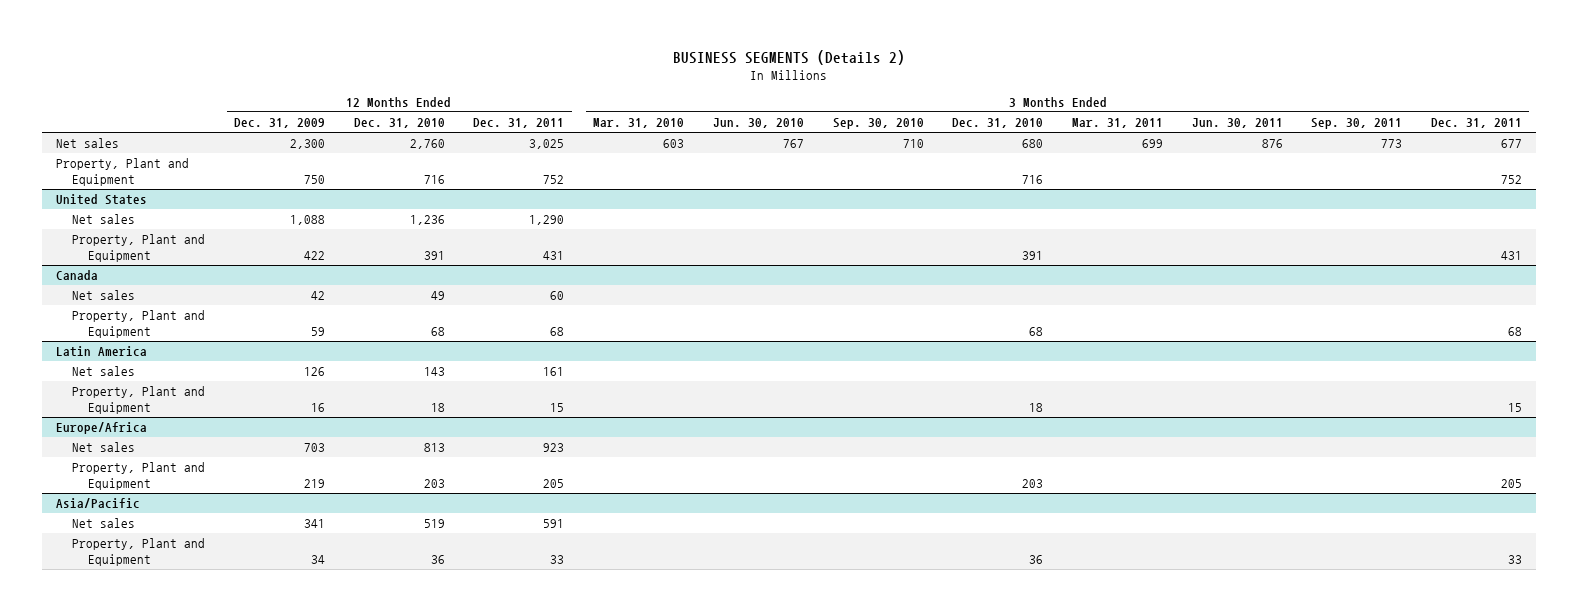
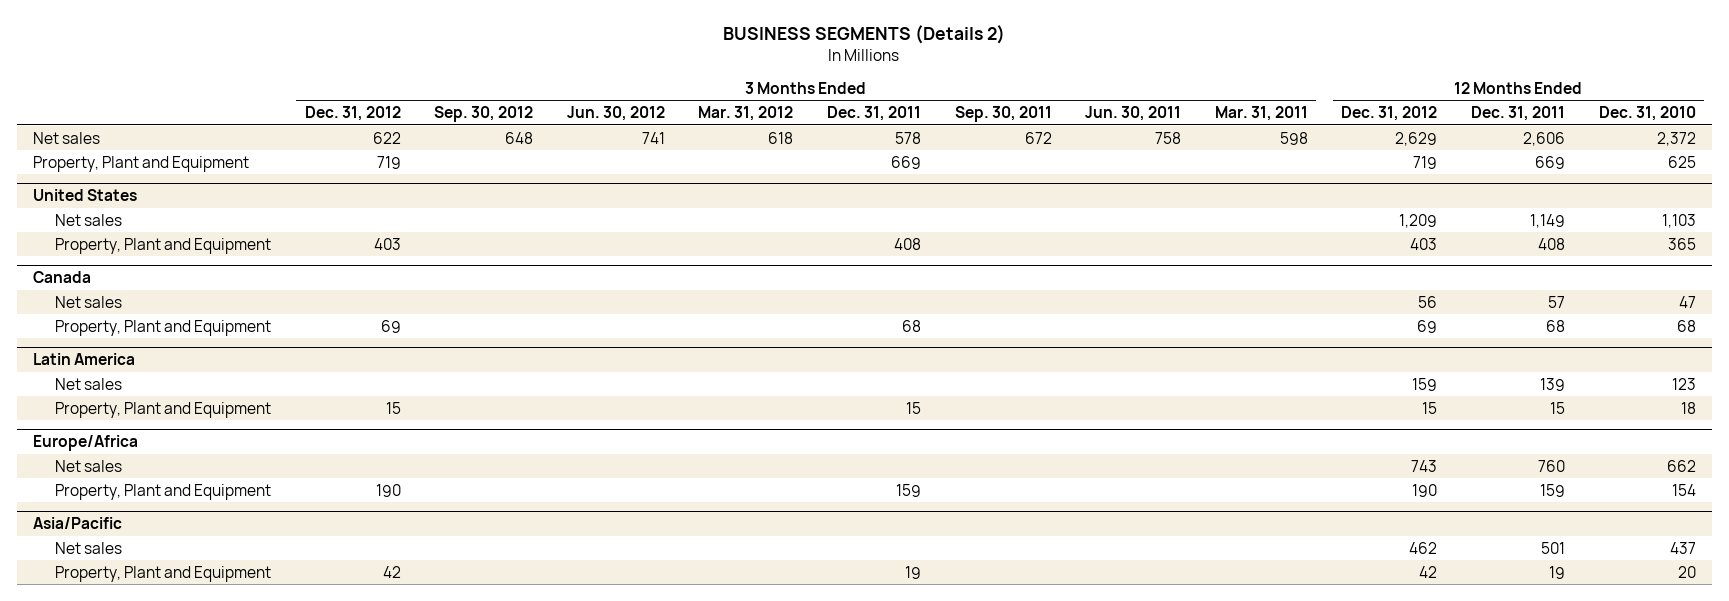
[234,118,326,129] Dec. 31, 2009 -> none
[593,118,685,129] Mar. 31, 2010 -> none
[712,118,804,129] Jun. 30, 2010 -> none
[832,118,924,130] Sep. 30, 2010 -> none
[952,118,1044,129] Dec. 31, 2010 -> none
none -> [304,106,401,122] Dec. 31, 2012
none -> [434,106,534,123] Sep. 30, 2012
none -> [566,106,665,122] Jun. 30, 2012
none -> [698,106,794,122] Mar. 31, 2012
none -> [1341,106,1438,122] Dec. 31, 2012
[409,139,445,150] 2,760 -> [1656,131,1696,146] 2,372
[529,139,565,150] 3,025 -> [1522,131,1565,146] 2,606
[1141,139,1163,149] 699 -> [1279,131,1308,145] 598
[1261,139,1283,149] 876 -> [1155,131,1182,144] 758
[1381,139,1403,149] 773 -> [1024,131,1052,144] 672
[1501,139,1523,149] 677 -> [895,131,922,144] 578
[423,174,445,184] 716 -> [1667,155,1696,168] 625
[543,174,565,184] 752 -> [1534,155,1565,169] 669
[1501,174,1523,184] 752 -> [891,155,922,169] 669
[409,215,445,226] 1,236 -> [1661,213,1696,228] 1,103
[529,215,565,226] 1,290 -> [1529,213,1565,228] 1,149
[423,250,445,260] 391 -> [1667,237,1696,250] 365
[543,250,565,260] 431 -> [1537,237,1565,250] 408
[1501,250,1523,260] 431 -> [894,237,922,250] 408
[430,291,445,301] 49 -> [1678,295,1696,308] 47
[550,291,565,301] 60 -> [1547,295,1565,308] 57
[423,367,445,377] 143 -> [1671,377,1696,390] 123
[543,367,565,377] 161 -> [1539,377,1565,391] 139
[423,443,445,453] 813 -> [1666,459,1696,472] 662
[543,443,565,453] 923 -> [1537,459,1565,472] 760
[423,478,445,488] 203 -> [1671,483,1696,496] 154
[543,478,565,488] 205 -> [1539,483,1565,497] 159
[1501,478,1523,488] 205 -> [896,483,922,497] 159
[423,519,445,529] 519 -> [1669,541,1696,554] 437
[543,519,565,529] 591 -> [1540,541,1565,554] 501
[430,554,445,564] 36 -> [1677,565,1696,578] 20
[550,554,565,564] 33 -> [1548,565,1565,579] 19
[1508,554,1523,564] 33 -> [905,565,922,579] 19

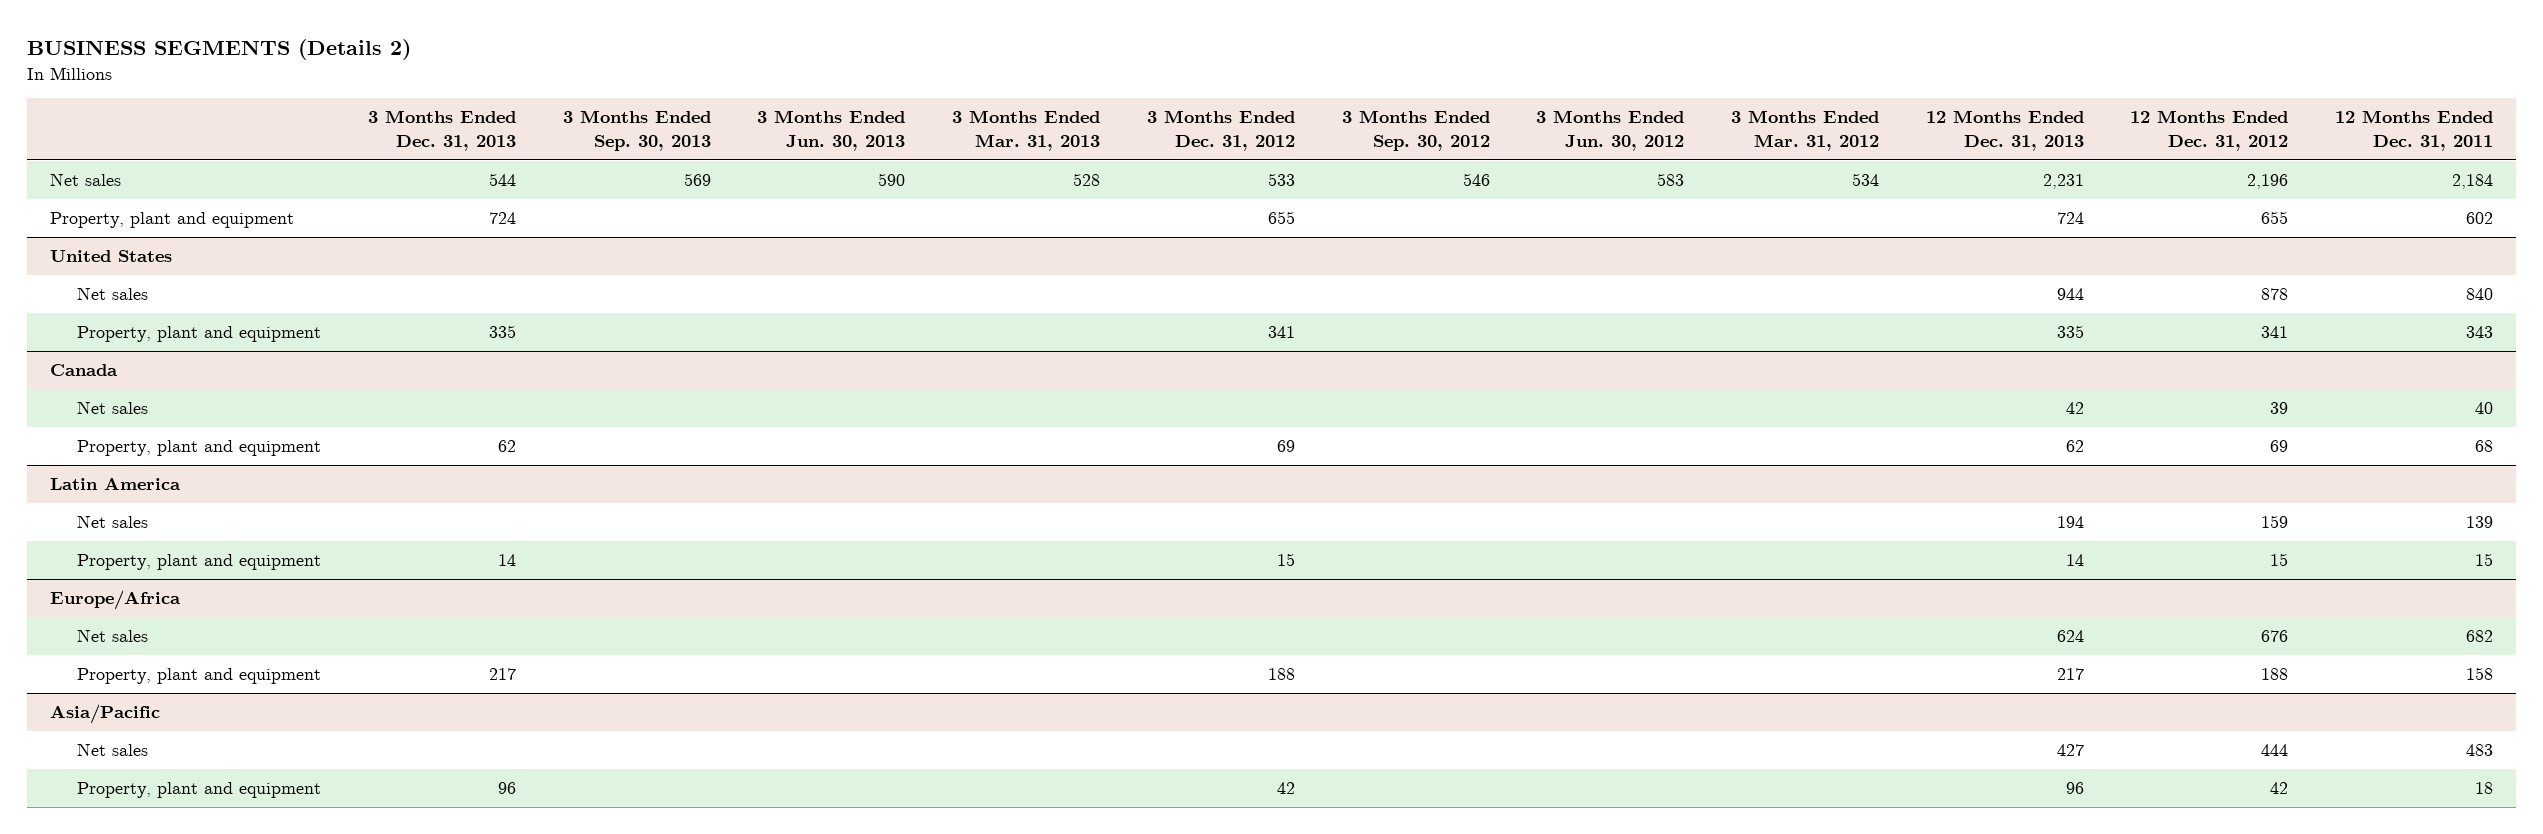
[827,106,922,122] Dec. 31, 2011 -> none
[954,106,1052,123] Sep. 30, 2011 -> none
[1085,106,1182,122] Jun. 30, 2011 -> none
[1214,106,1308,122] Mar. 31, 2011 -> none
[1598,106,1696,122] Dec. 31, 2010 -> none
none -> [368,110,517,151] 3 Months Ended Dec. 31, 2013
none -> [562,110,711,151] 3 Months Ended Sep. 30, 2013
none -> [757,110,906,151] 3 Months Ended Jun. 30, 2013
none -> [952,110,1101,151] 3 Months Ended Mar. 31, 2013
none -> [1925,110,2084,151] 12 Months Ended Dec. 31, 2013
[372,131,401,144] 622 -> [1267,173,1295,187] 533
[505,131,534,144] 648 -> [1462,173,1490,187] 546
[641,131,665,144] 741 -> [1657,173,1685,187] 583
[768,131,794,144] 618 -> [1851,173,1879,187] 534
[1395,131,1438,146] 2,629 -> [2247,174,2289,190] 2,196
[1522,131,1565,146] 2,606 -> [2452,174,2494,190] 2,184
[33,155,250,172] Property, Plant and Equipment -> [50,212,295,229] Property, plant and equipment
[376,155,401,169] 719 -> [1267,211,1295,225] 655
[1413,155,1438,169] 719 -> [2261,211,2289,225] 655
[1534,155,1565,169] 669 -> [2466,212,2494,225] 602
[1399,213,1438,228] 1,209 -> [2261,288,2289,301] 878
[1529,213,1565,228] 1,149 -> [2466,288,2494,301] 840
[55,237,272,254] Property, Plant and Equipment -> [77,326,322,343] Property, plant and equipment
[373,237,401,250] 403 -> [1267,326,1295,339] 341
[1410,237,1438,250] 403 -> [2261,326,2289,339] 341
[1537,237,1565,250] 408 -> [2466,326,2494,339] 343
[1418,295,1438,308] 56 -> [2270,402,2289,415] 39
[1547,295,1565,308] 57 -> [2475,402,2494,415] 40
[55,319,272,336] Property, Plant and Equipment -> [77,440,322,457] Property, plant and equipment
[55,401,272,418] Property, Plant and Equipment -> [77,554,322,571] Property, plant and equipment
[1411,459,1438,472] 743 -> [2261,630,2289,643] 676
[1537,459,1565,472] 760 -> [2466,630,2494,643] 682
[55,483,272,500] Property, Plant and Equipment -> [77,668,322,685] Property, plant and equipment
[375,483,401,497] 190 -> [1267,668,1295,681] 188
[1412,483,1438,497] 190 -> [2261,668,2289,681] 188
[1539,483,1565,497] 159 -> [2466,667,2494,681] 158
[1409,541,1438,554] 462 -> [2261,744,2289,757] 444
[1540,541,1565,554] 501 -> [2466,744,2494,757] 483
[55,565,272,582] Property, Plant and Equipment -> [77,782,322,799] Property, plant and equipment
[1548,565,1565,579] 19 -> [2475,782,2494,795] 18

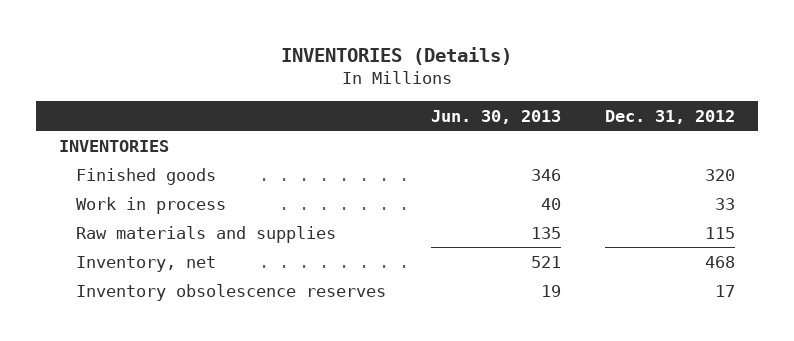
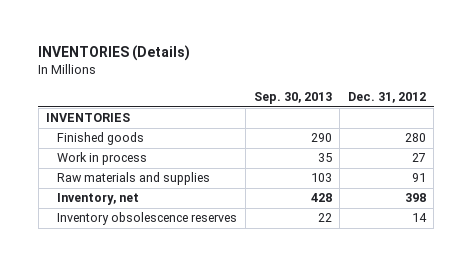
[430,109,561,124] Jun. 30, 2013 -> none
none -> [253,91,332,104] Sep. 30, 2013
[705,168,736,181] 320 -> [404,133,426,143] 280
[715,197,736,210] 33 -> [411,153,426,163] 27
[705,226,736,239] 115 -> [411,173,426,183] 91
[705,255,736,268] 468 -> [404,193,426,203] 398
[715,284,736,297] 17 -> [411,213,427,223] 14

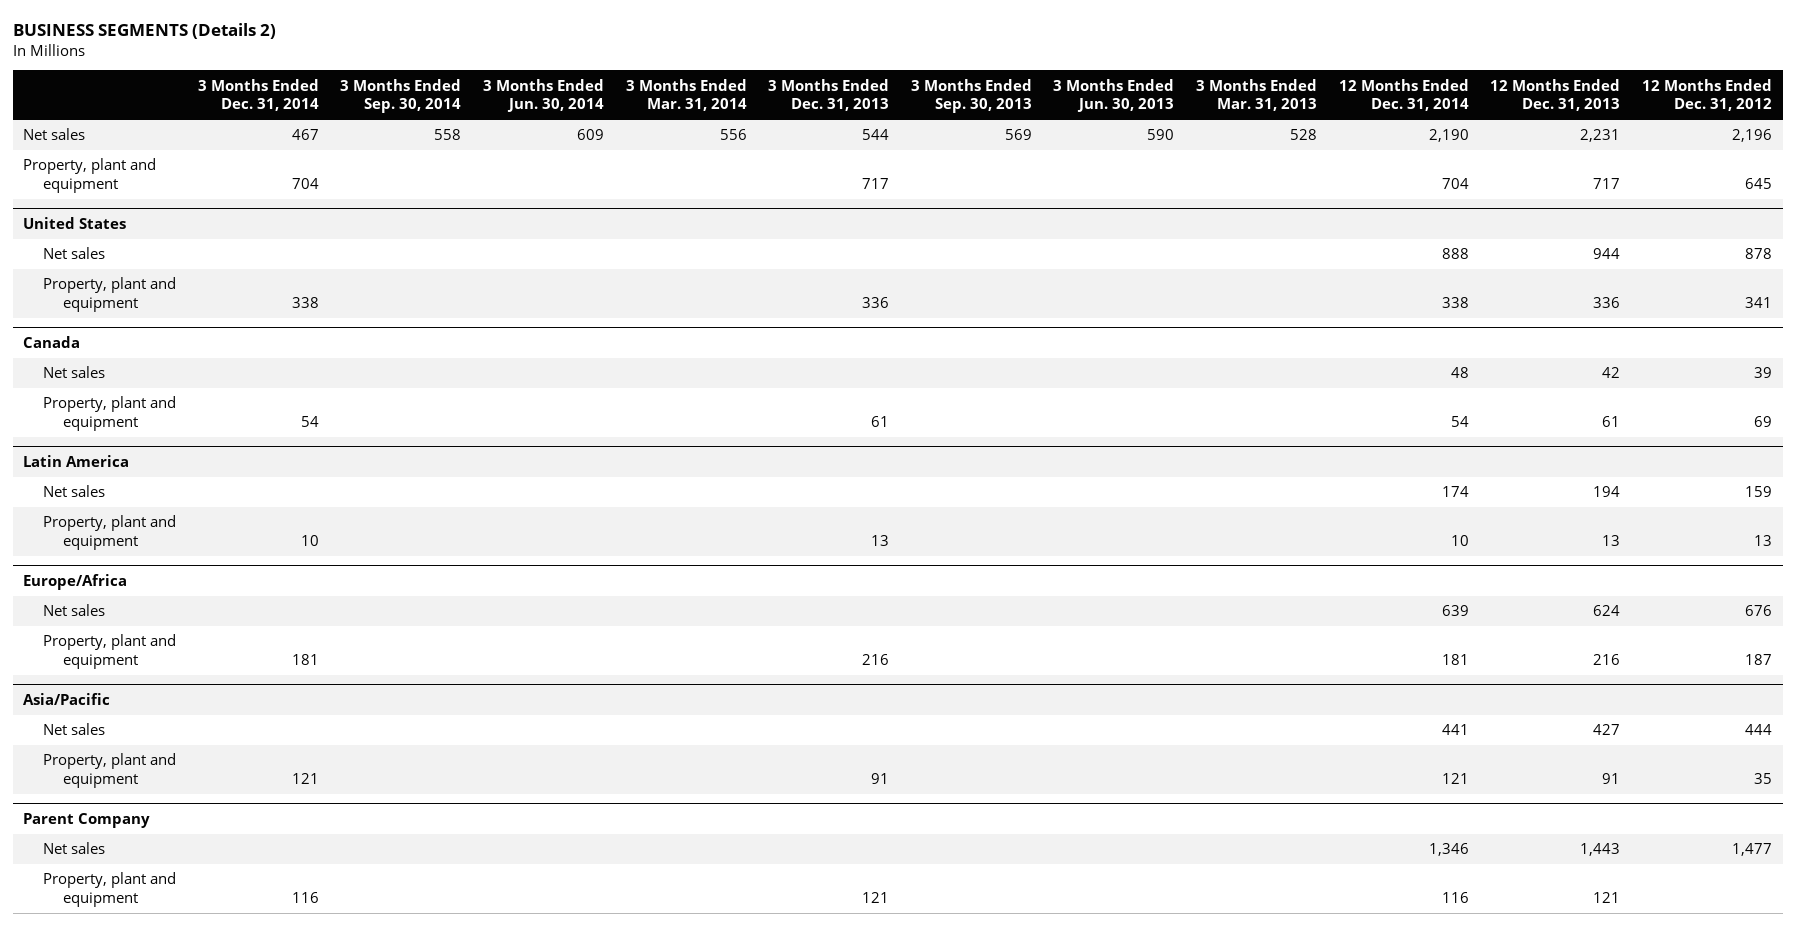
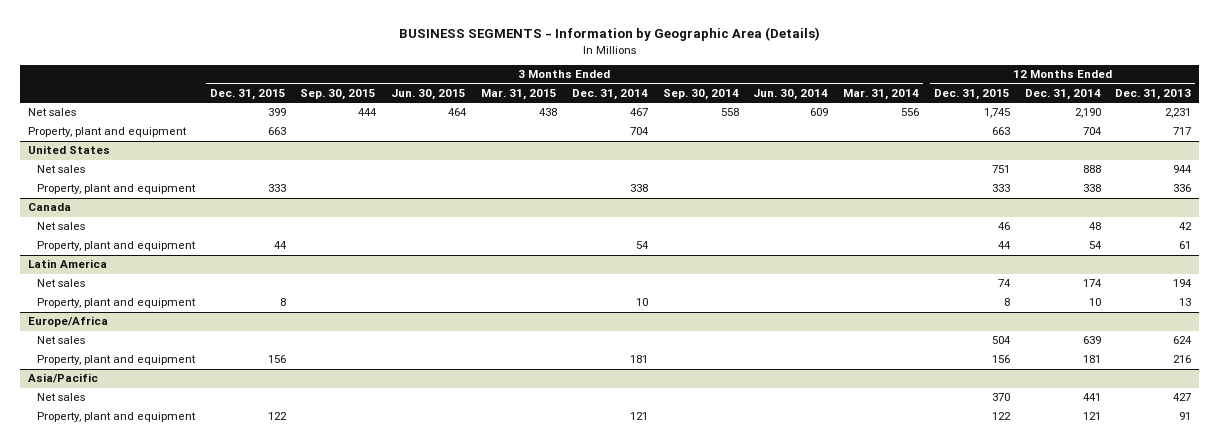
[12,22,276,39] BUSINESS SEGMENTS (Details 2) -> [398,27,820,42] BUSINESS SEGMENTS - Information by Geographic Area (Details)
[768,78,890,112] 3 Months Ended Dec. 31, 2013 -> none
[910,78,1032,114] 3 Months Ended Sep. 30, 2013 -> none
[1053,78,1175,113] 3 Months Ended Jun. 30, 2013 -> none
[1196,78,1318,112] 3 Months Ended Mar. 31, 2013 -> none
[1641,78,1772,112] 12 Months Ended Dec. 31, 2012 -> none
none -> [209,89,286,101] Dec. 31, 2015
none -> [300,89,377,101] Sep. 30, 2015
none -> [391,89,467,101] Jun. 30, 2015
none -> [481,89,558,101] Mar. 31, 2015
none -> [933,89,1010,101] Dec. 31, 2015
[23,812,151,828] Parent Company -> none
[43,842,106,855] Net sales -> none
[43,872,177,907] Property, plant and equipment -> none

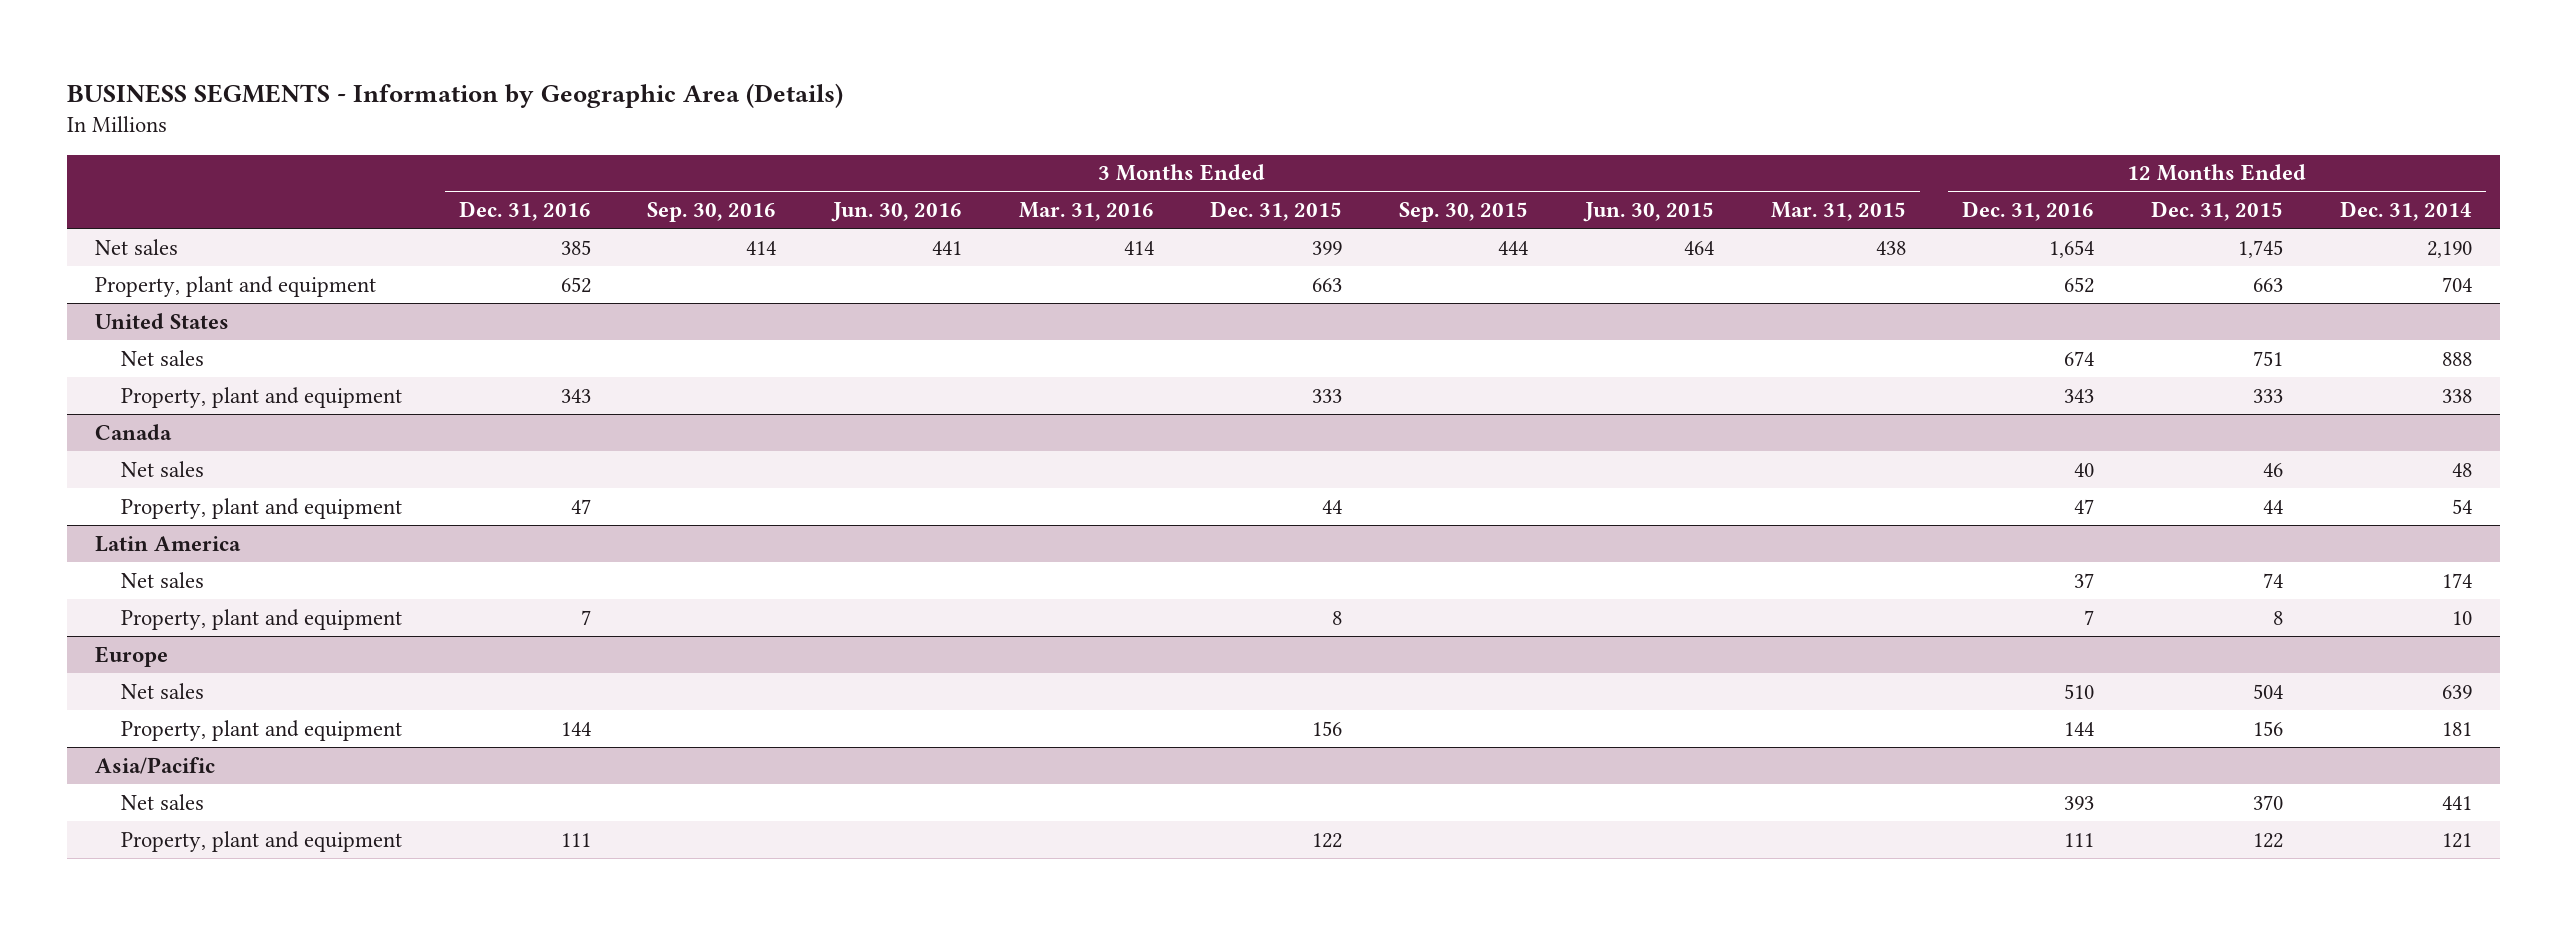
[571,89,648,101] Dec. 31, 2014 -> none
[662,89,739,101] Sep. 30, 2014 -> none
[753,89,829,101] Jun. 30, 2014 -> none
[843,89,920,101] Mar. 31, 2014 -> none
[1115,89,1192,101] Dec. 31, 2013 -> none
none -> [458,201,591,222] Dec. 31, 2016
none -> [647,202,777,223] Sep. 30, 2016
none -> [831,202,963,223] Jun. 30, 2016
none -> [1018,202,1154,222] Mar. 31, 2016
none -> [1962,201,2095,222] Dec. 31, 2016
[27,316,108,328] Europe/Africa -> [95,645,169,667] Europe

